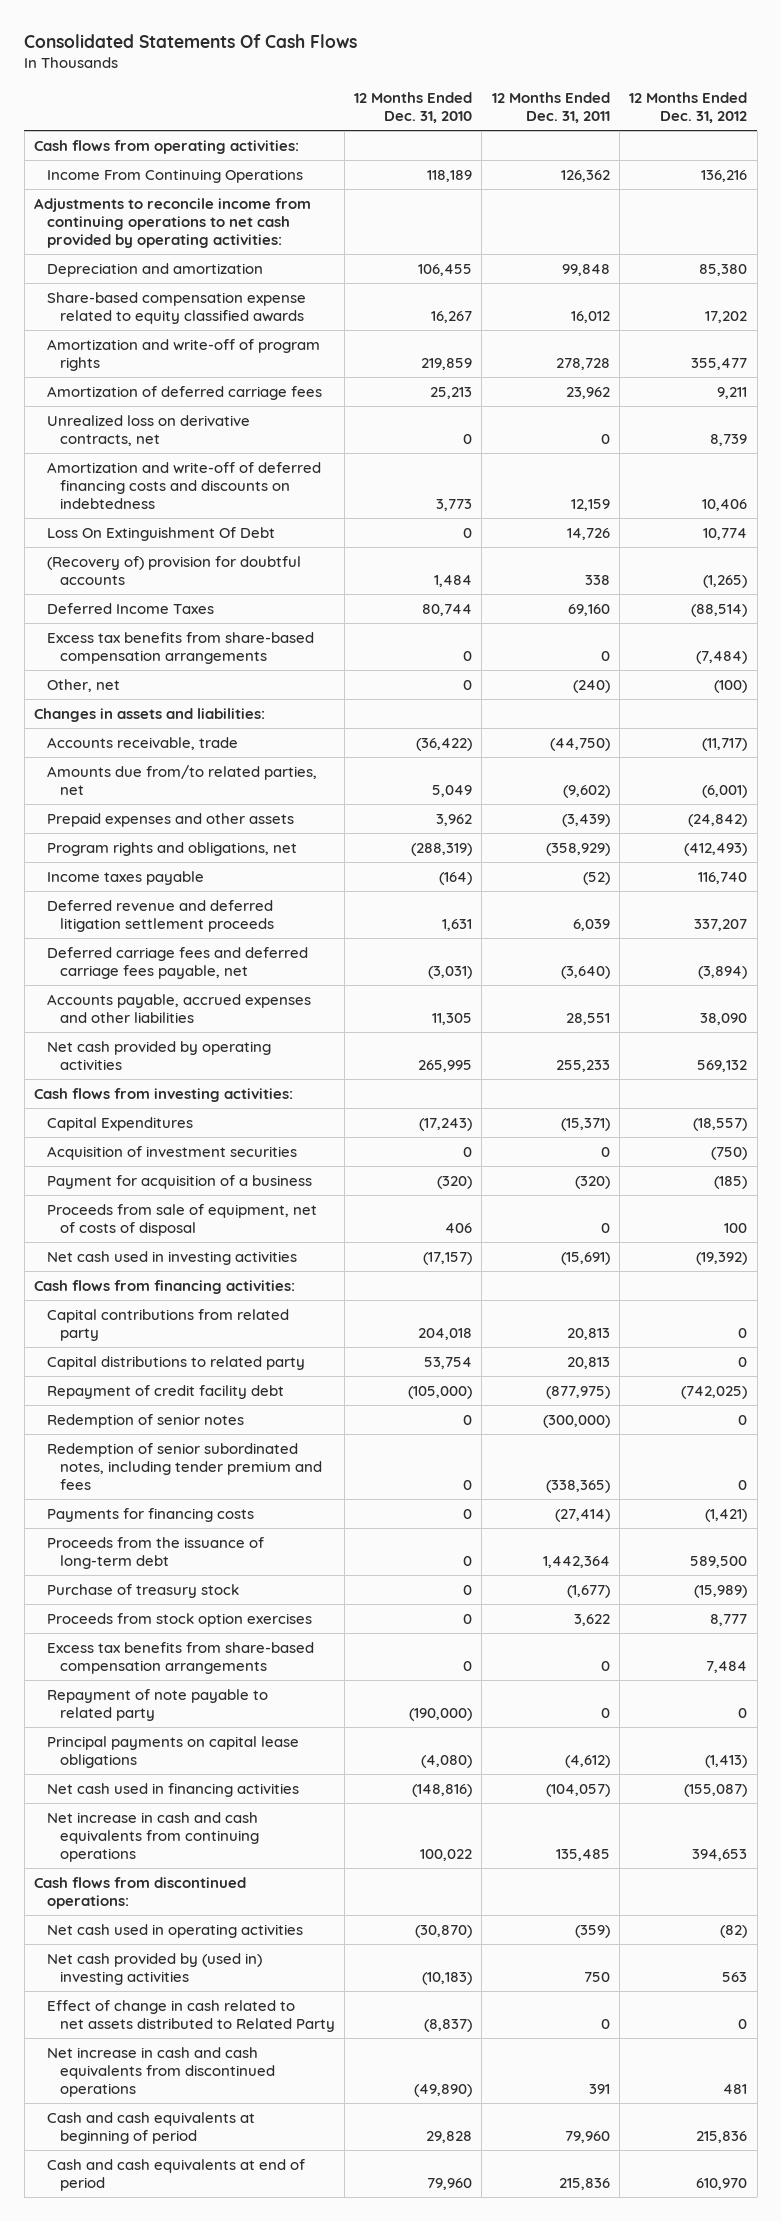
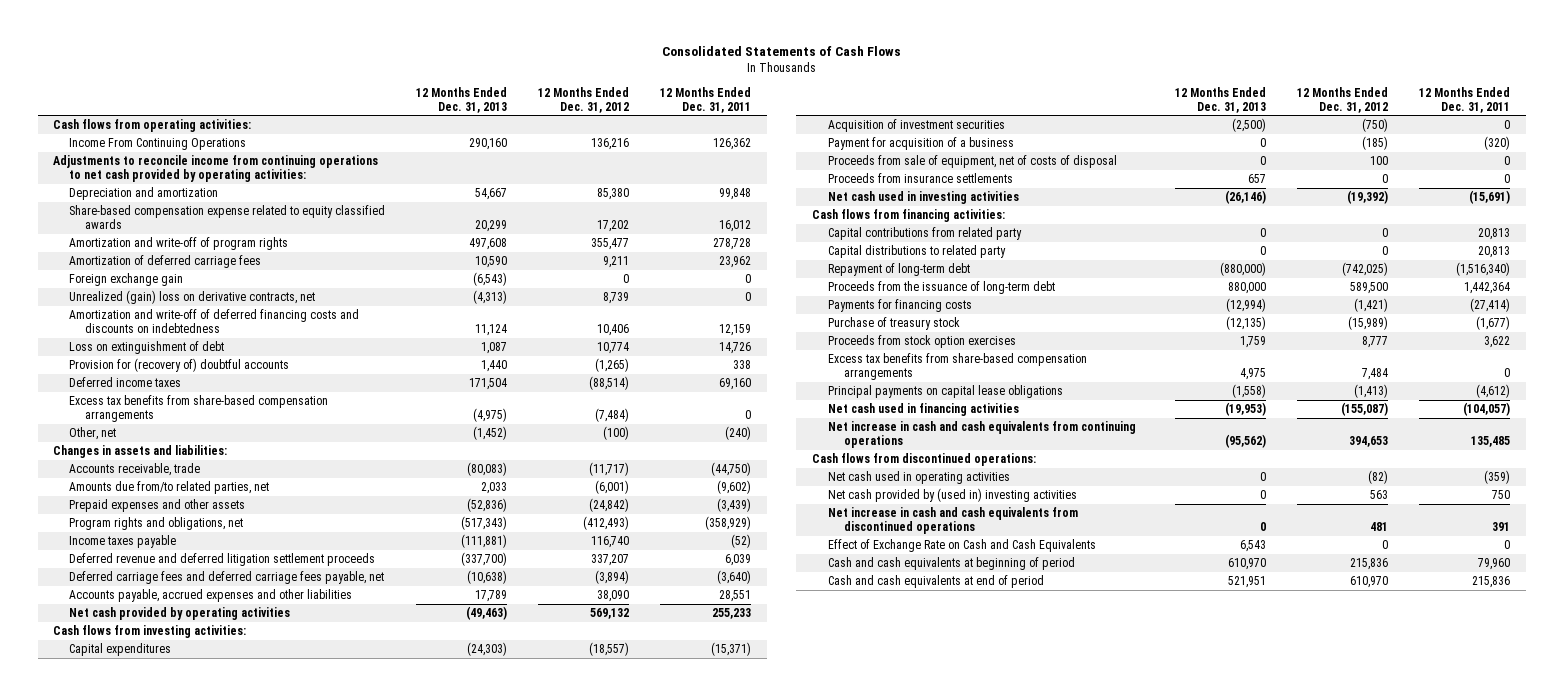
[24,33,358,48] Consolidated Statements Of Cash Flows -> [661,45,901,56] Consolidated Statements of Cash Flows
[354,91,473,123] 12 Months Ended Dec. 31, 2010 -> none
none -> [416,86,508,113] 12 Months Ended Dec. 31, 2013
none -> [69,273,184,287] Foreign exchange gain
[46,414,250,446] Unrealized loss on derivative contracts, net -> [69,290,316,305] Unrealized (gain) loss on derivative contracts, net
[46,526,275,541] Loss On Extinguishment Of Debt -> [69,341,225,355] Loss on extinguishment of debt
[46,555,301,585] (Recovery of) provision for doubtful accounts -> [69,358,290,373] Provision for (recovery of) doubtful accounts
[46,602,214,614] Deferred Income Taxes -> [69,377,182,388] Deferred income taxes
[46,1116,193,1131] Capital Expenditures -> [69,643,172,657] Capital expenditures
none -> [827,173,1013,184] Proceeds from insurance settlements
[46,1413,244,1428] Redemption of senior notes -> none
[46,1442,322,1491] Redemption of senior subordinated notes, including tender premium and fees -> none
[46,1384,284,1399] Repayment of credit facility debt -> [827,263,970,277] Repayment of long-term debt
[545,1385,610,1399] (877,975) -> [1456,262,1511,277] (1,516,340)
[46,1507,254,1522] Payments for financing costs -> [827,299,972,313] Payments for financing costs
[46,1688,268,1721] Repayment of note payable to related party -> none
[46,1999,335,2032] Effect of change in cash related to net assets distributed to Related Party -> none
none -> [827,539,1096,553] Effect of Exchange Rate on Cash and Cash Equivalents

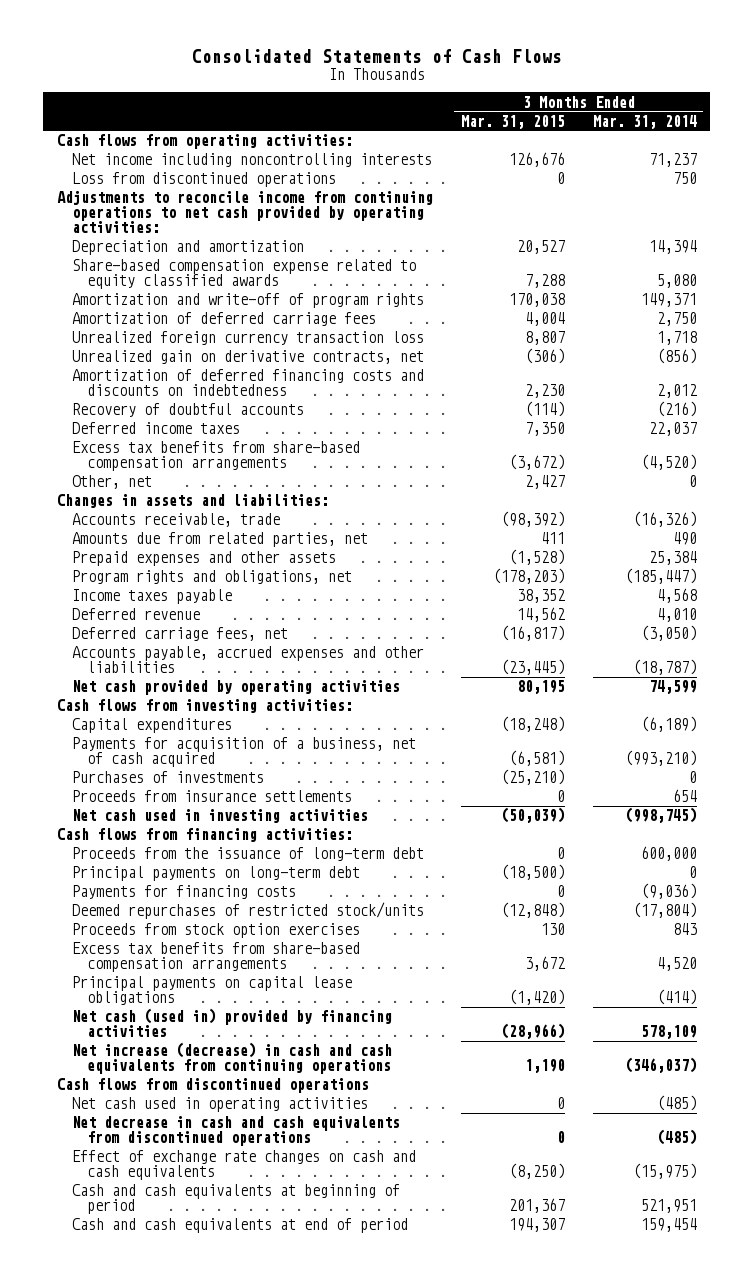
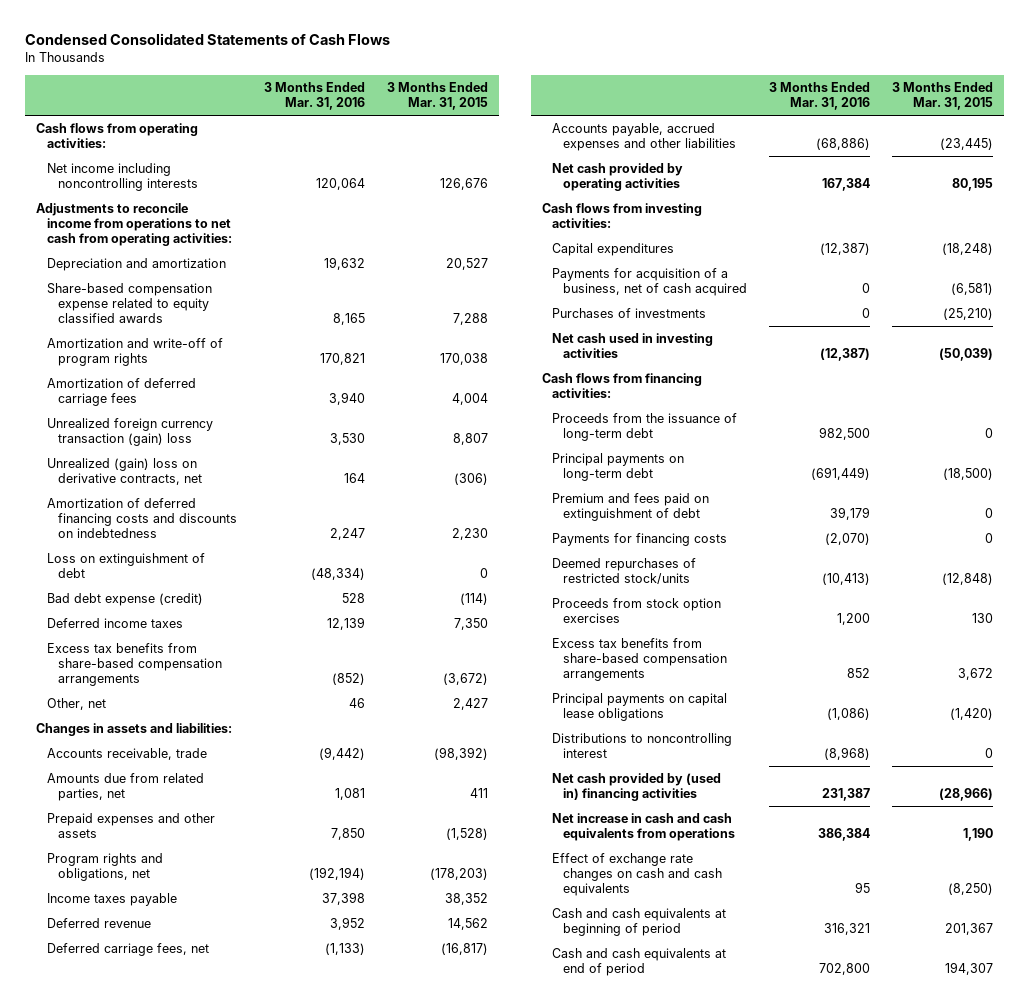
[191,48,562,63] Consolidated Statements of Cash Flows -> [25,33,391,46] Condensed Consolidated Statements of Cash Flows
[592,114,697,129] Mar. 31, 2014 -> none
none -> [263,82,365,111] 3 Months Ended Mar. 31, 2016
[71,172,336,188] Loss from discontinued operations -> none
[57,190,434,234] Adjustments to reconcile income from continuing operations to net cash provided by operating activities: -> [36,203,233,247] Adjustments to reconcile income from operations to net cash from operating activities:
[71,331,424,346] Unrealized foreign currency transaction loss -> [47,418,214,447] Unrealized foreign currency transaction (gain) loss
[71,350,424,365] Unrealized gain on derivative contracts, net -> [47,458,202,486] Unrealized (gain) loss on derivative contracts, net
none -> [47,553,206,579] Loss on extinguishment of debt
[71,403,304,418] Recovery of doubtful accounts -> [47,593,204,607] Bad debt expense (credit)
[71,790,352,803] Proceeds from insurance settlements -> none
none -> [552,493,710,522] Premium and fees paid on extinguishment of debt
[57,1078,370,1094] Cash flows from discontinued operations -> none
[71,1097,368,1113] Net cash used in operating activities -> none
[71,1116,400,1147] Net decrease in cash and cash equivalents from discontinued operations -> none
none -> [552,733,733,759] Distributions to noncontrolling interest
[71,1008,392,1038] Net cash (used in) provided by financing activities -> [552,773,722,802] Net cash provided by (used in) financing activities
[71,1042,392,1075] Net increase (decrease) in cash and cash equivalents from continuing operations -> [552,813,736,842] Net increase in cash and cash equivalents from operations

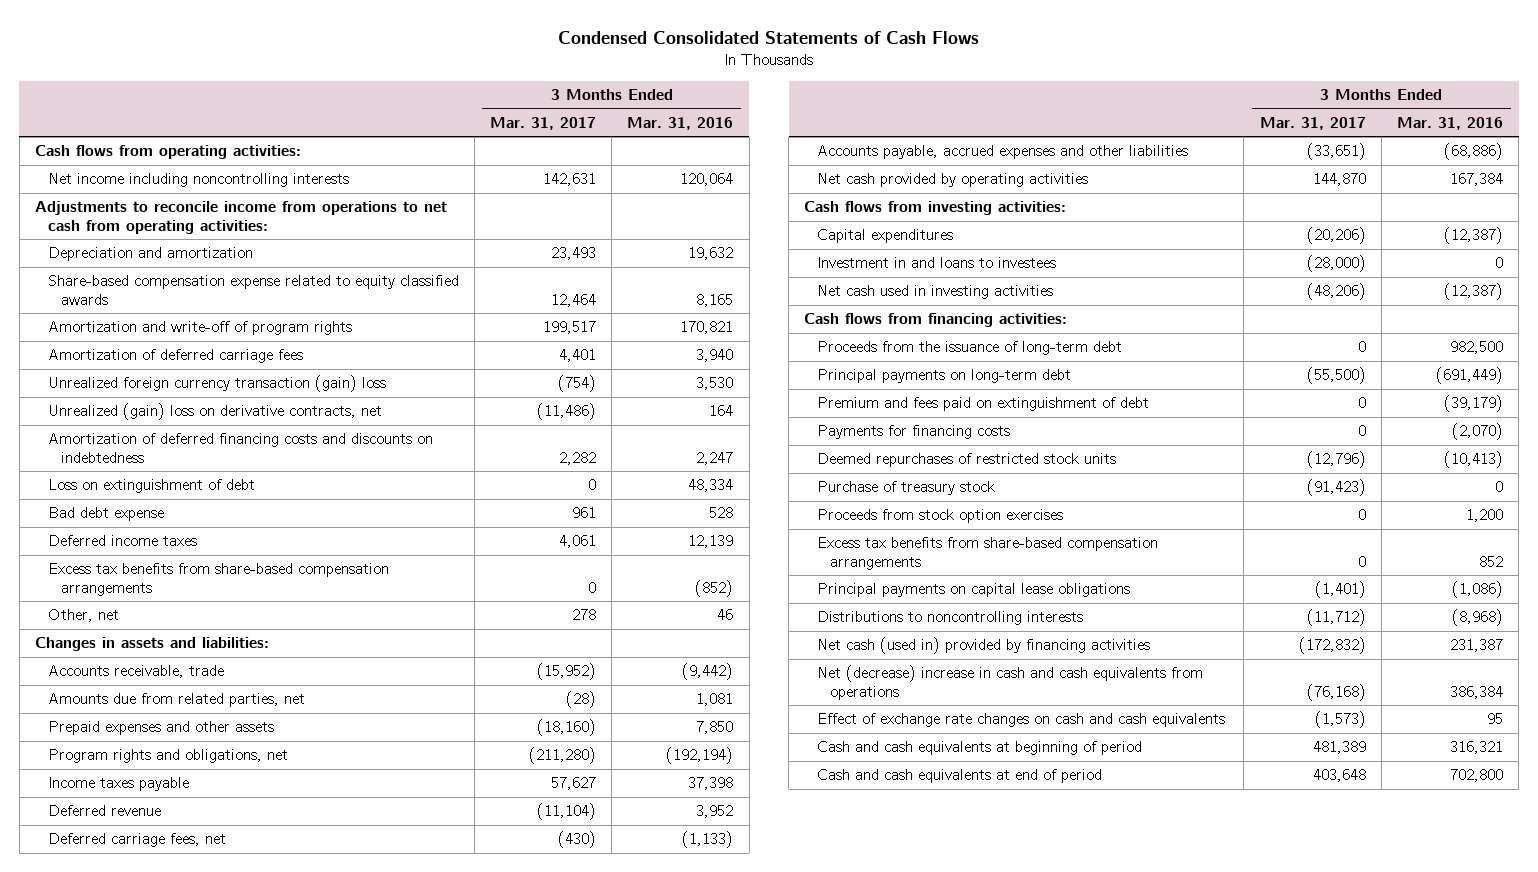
[386,82,488,111] 3 Months Ended Mar. 31, 2015 -> none
none -> [490,116,597,130] Mar. 31, 2017
[310,568,365,581] (48,334) -> [688,479,734,493] 48,334
[47,593,204,607] Bad debt expense (credit) -> [47,507,164,522] Bad debt expense
[552,268,748,297] Payments for acquisition of a business, net of cash acquired -> none
[552,308,707,319] Purchases of investments -> none
none -> [817,257,1057,269] Investment in and loans to investees
[830,507,871,521] 39,179 -> [1443,395,1503,413] (39,179)
[552,558,697,585] Deemed repurchases of restricted stock/units -> [817,453,1117,468] Deemed repurchases of restricted stock units
none -> [817,481,996,496] Purchase of treasury stock
[552,733,733,759] Distributions to noncontrolling interest -> [817,611,1084,626] Distributions to noncontrolling interests
[552,773,722,802] Net cash provided by (used in) financing activities -> [817,637,1151,655] Net cash (used in) provided by financing activities
[552,813,736,842] Net increase in cash and cash equivalents from operations -> [817,665,1204,700] Net (decrease) increase in cash and cash equivalents from operations

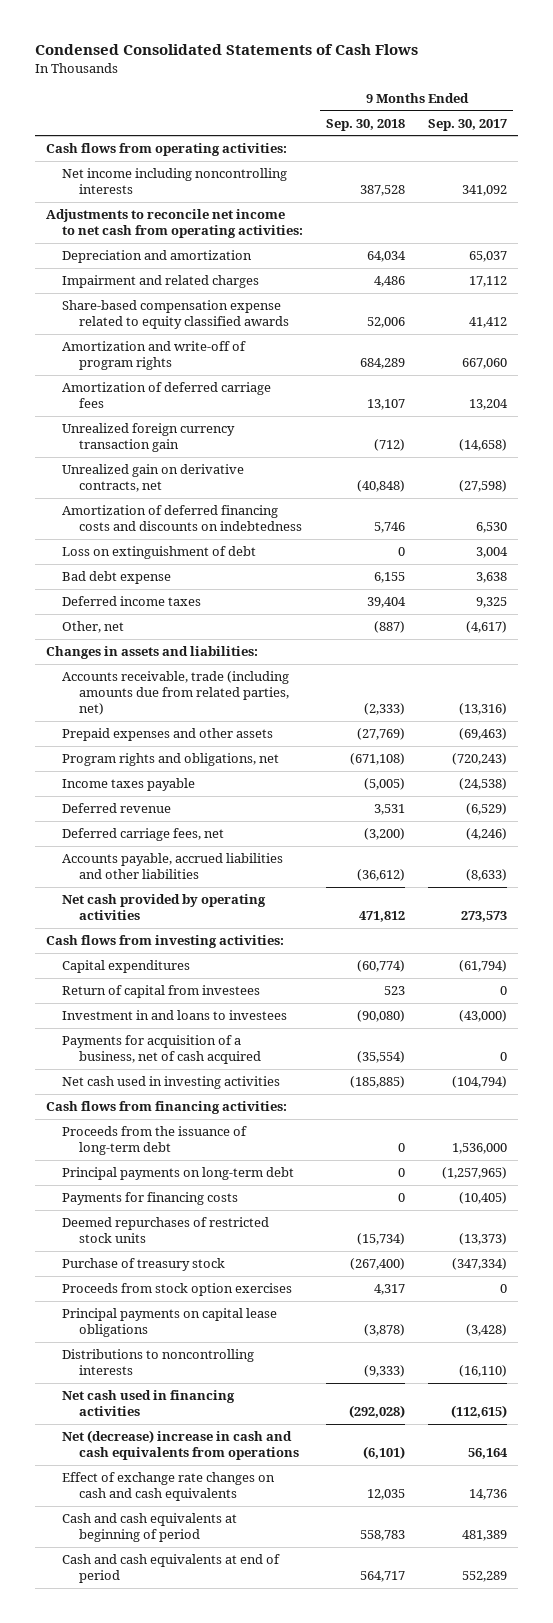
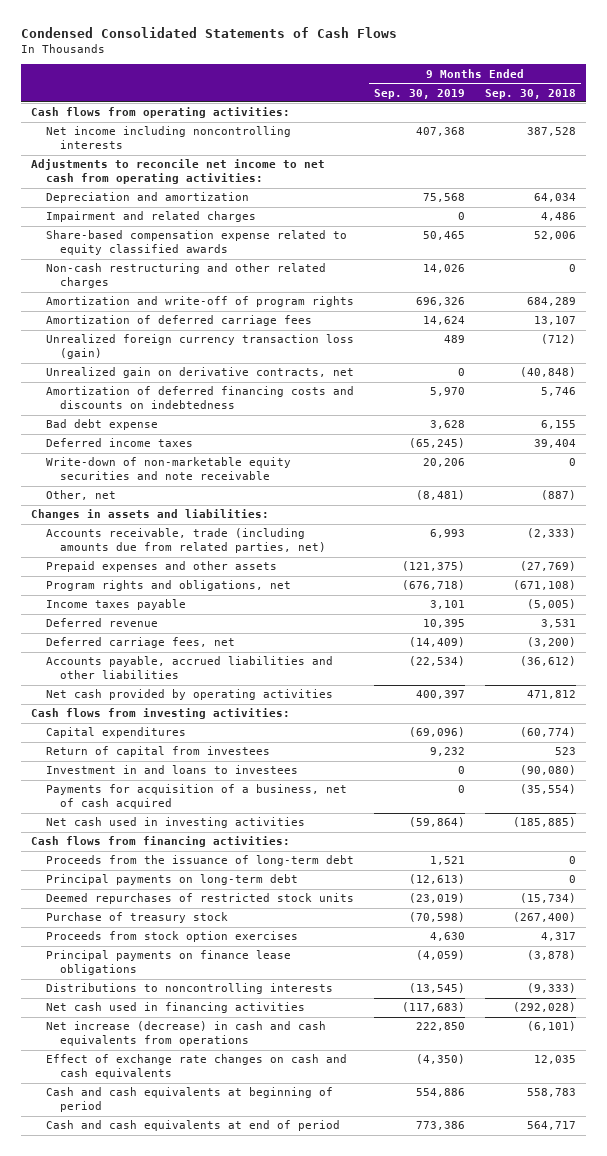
[427,118,507,131] Sep. 30, 2017 -> none
none -> [373,88,465,99] Sep. 30, 2019
none -> [45,263,326,289] Non-cash restructuring and other related charges
[62,423,236,453] Unrealized foreign currency transaction gain -> [45,334,354,360] Unrealized foreign currency transaction loss (gain)
[62,546,257,560] Loss on extinguishment of debt -> none
none -> [45,457,291,481] Write-down of non-marketable equity securities and note receivable
[62,1192,239,1206] Payments for financing costs -> none
[62,1308,278,1338] Principal payments on capital lease obligations -> [45,950,291,976] Principal payments on finance lease obligations
[62,1430,299,1461] Net (decrease) increase in cash and cash equivalents from operations -> [45,1021,326,1047] Net increase (decrease) in cash and cash equivalents from operations

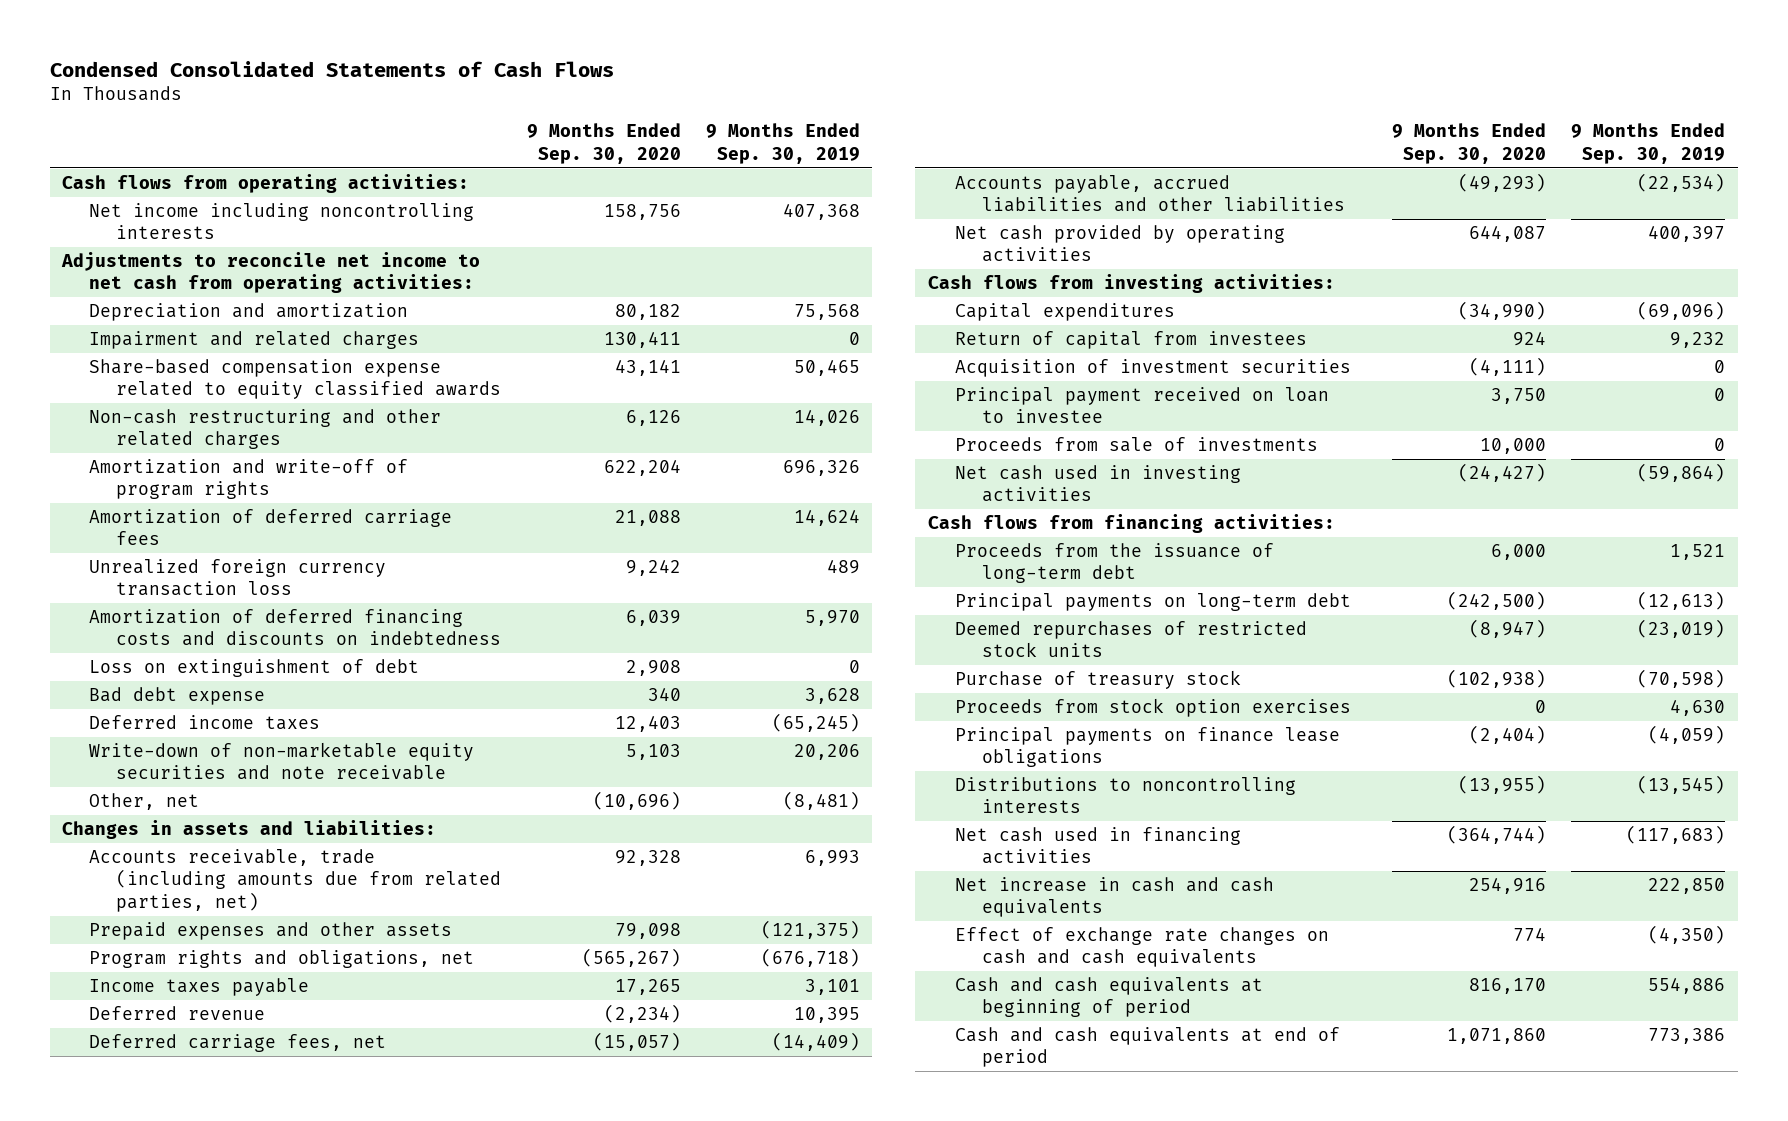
[484,88,576,99] Sep. 30, 2018 -> none
none -> [526,123,681,164] 9 Months Ended Sep. 30, 2020
[45,367,354,379] Unrealized gain on derivative contracts, net -> none
[45,334,354,360] Unrealized foreign currency transaction loss (gain) -> [89,559,387,597] Unrealized foreign currency transaction loss
none -> [89,659,420,678] Loss on extinguishment of debt
[45,784,347,810] Payments for acquisition of a business, net of cash acquired -> none
[45,765,298,775] Investment in and loans to investees -> [955,359,1352,378] Acquisition of investment securities
none -> [955,387,1330,424] Principal payment received on loan to investee
none -> [955,437,1319,453] Proceeds from sale of investments
[45,1021,326,1047] Net increase (decrease) in cash and cash equivalents from operations -> [955,877,1275,918] Net increase in cash and cash equivalents

